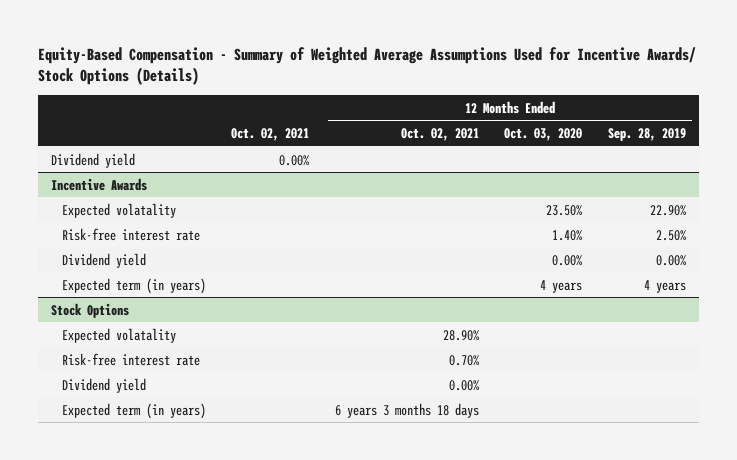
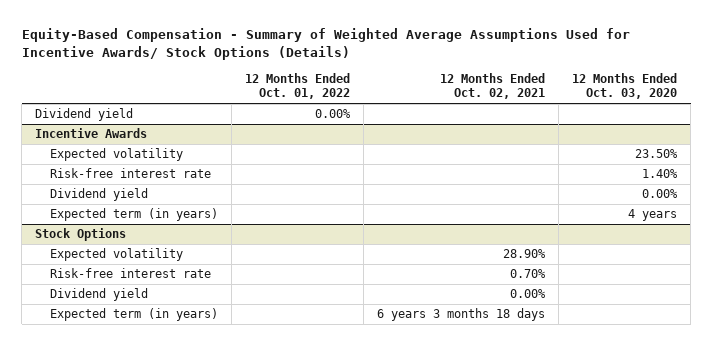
[231,127,310,141] Oct. 02, 2021 -> none
[607,127,686,141] Sep. 28, 2019 -> none
none -> [244,72,350,100] 12 Months Ended Oct. 01, 2022
[61,202,176,218] Expected volatality -> [49,148,183,162] Expected volatility
[61,327,176,343] Expected volatality -> [49,248,183,262] Expected volatility

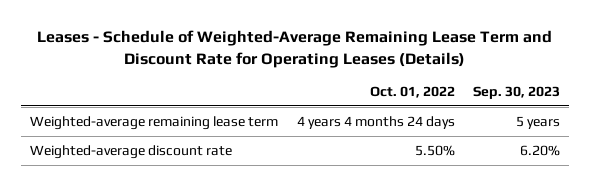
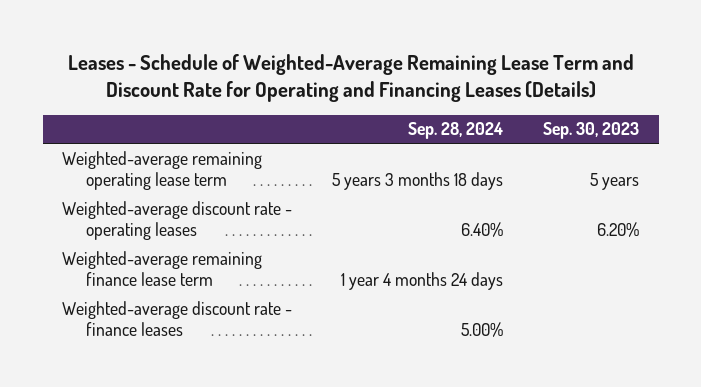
[37,30,553,68] Leases - Schedule of Weighted-Average Remaining Lease Term and Discount Rate for Operating Leases (Details) -> [67,53,634,103] Leases - Schedule of Weighted-Average Remaining Lease Term and Discount Rate for Operating and Financing Leases (Details)
[369,86,455,99] Oct. 01, 2022 -> none
none -> [408,122,504,140] Sep. 28, 2024
[30,115,279,130] Weighted-average remaining lease term -> [62,150,263,190] Weighted-average remaining operating lease term
[30,144,233,159] Weighted-average discount rate -> [62,200,293,240] Weighted-average discount rate - operating leases
none -> [62,250,263,286] Weighted-average remaining finance lease term
none -> [62,300,293,336] Weighted-average discount rate - finance leases

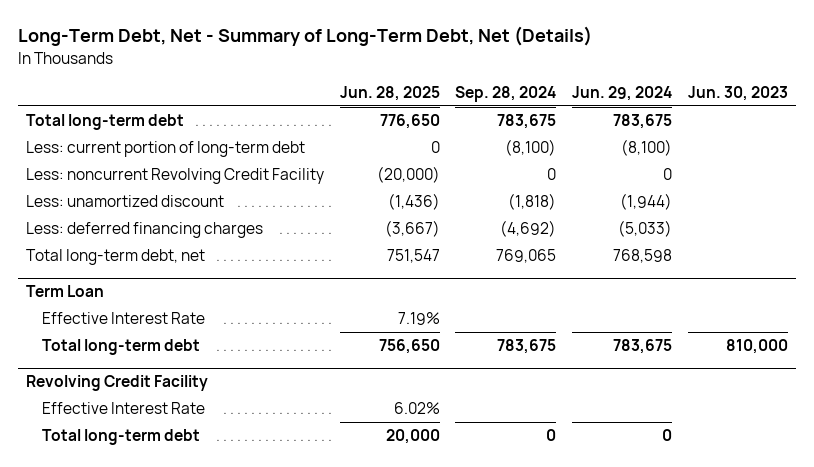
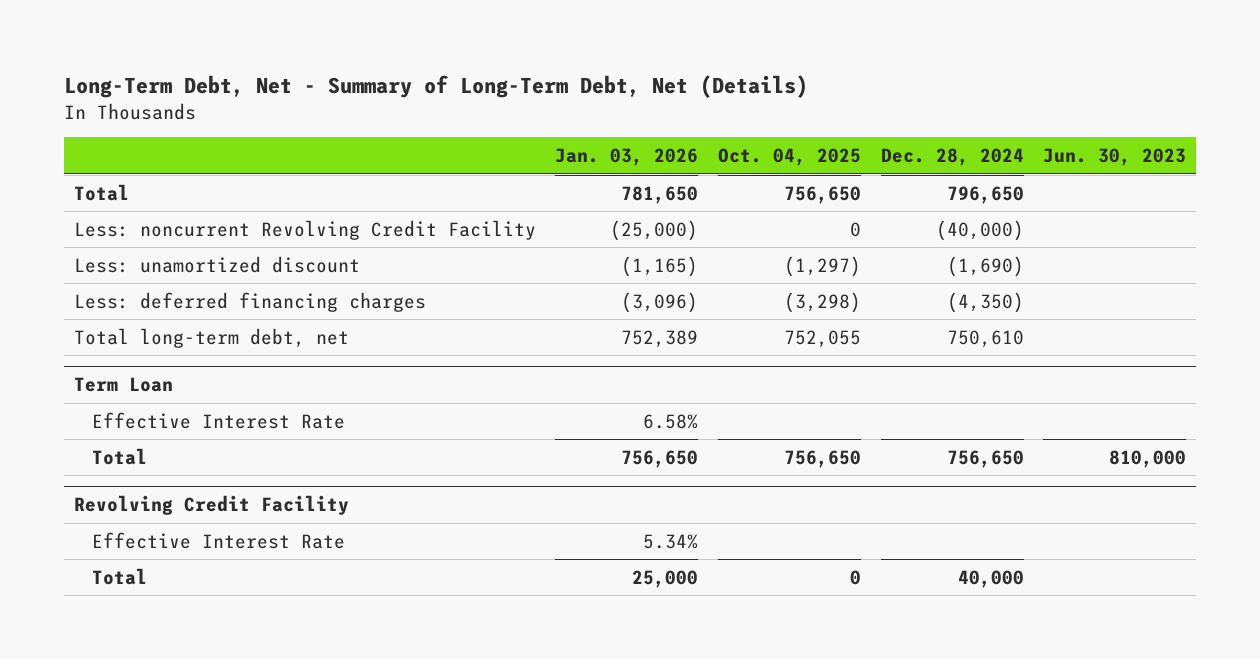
[339,86,440,102] Jun. 28, 2025 -> none
[455,86,557,103] Sep. 28, 2024 -> none
[571,86,672,102] Jun. 29, 2024 -> none
none -> [555,148,699,167] Jan. 03, 2026
none -> [717,148,861,167] Oct. 04, 2025
none -> [880,148,1024,167] Dec. 28, 2024
[25,140,305,157] Less: current portion of long-term debt -> none
[25,113,184,130] Total long-term debt -> [73,183,129,201] Total
[42,338,201,355] Total long-term debt -> [92,447,148,465] Total
[42,428,201,445] Total long-term debt -> [92,567,148,585] Total

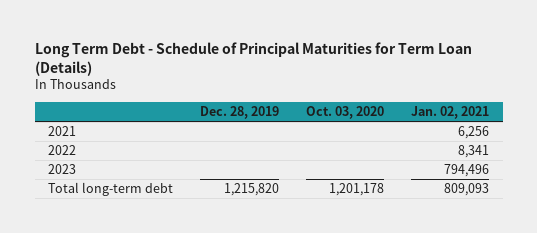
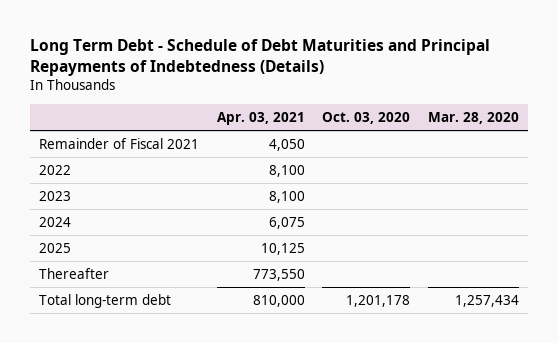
[34,41,472,76] Long Term Debt - Schedule of Principal Maturities for Term Loan (Details) -> [30,39,491,77] Long Term Debt - Schedule of Debt Maturities and Principal Repayments of Indebtedness (Details)
[200,105,280,119] Dec. 28, 2019 -> none
[411,105,490,119] Jan. 02, 2021 -> none
none -> [216,112,305,126] Apr. 03, 2021
none -> [427,112,519,125] Mar. 28, 2020
[48,126,77,137] 2021 -> [38,138,199,150] Remainder of Fiscal 2021
none -> [38,217,71,228] 2024
none -> [38,243,71,254] 2025
none -> [38,268,109,280] Thereafter

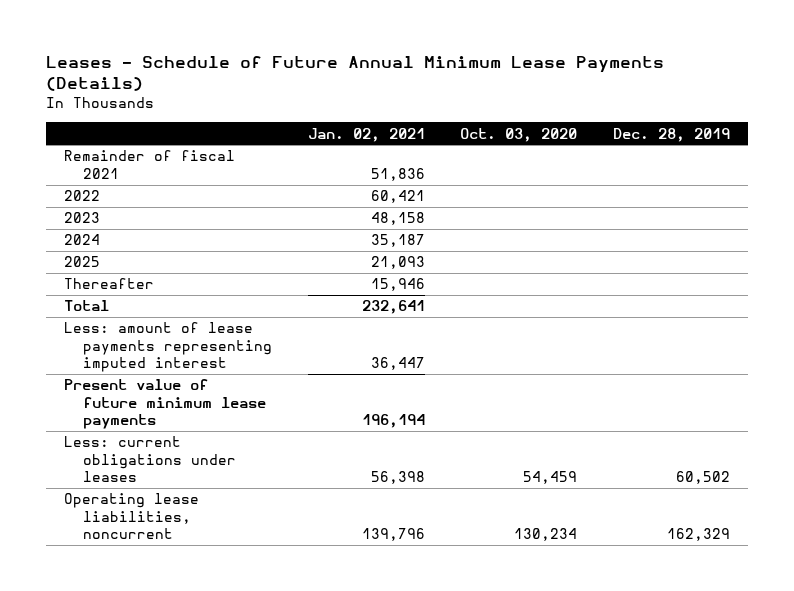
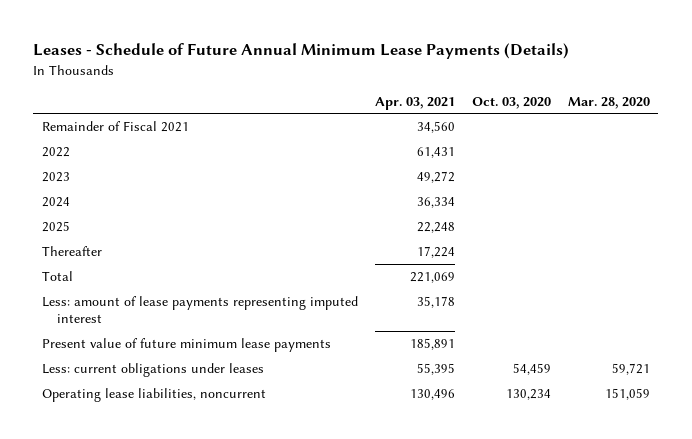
[307,127,425,142] Jan. 02, 2021 -> none
[612,127,730,142] Dec. 28, 2019 -> none
none -> [374,96,455,110] Apr. 03, 2021
none -> [567,96,650,109] Mar. 28, 2020
[63,150,235,179] Remainder of fiscal 2021 -> [41,120,189,132] Remainder of Fiscal 2021

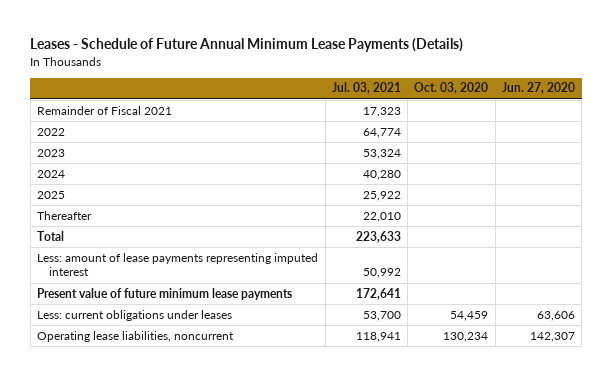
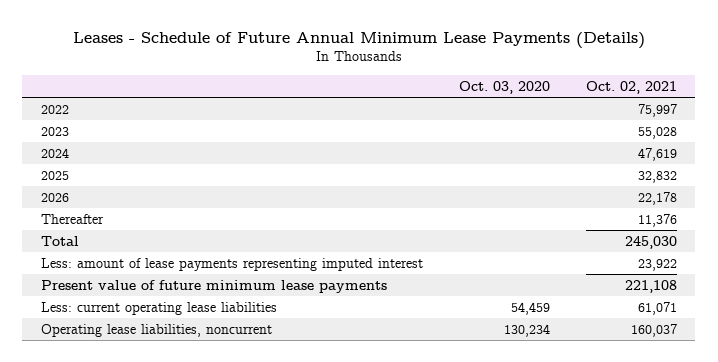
[331,82,401,95] Jul. 03, 2021 -> none
[502,82,576,95] Jun. 27, 2020 -> none
none -> [586,80,678,94] Oct. 02, 2021
[37,105,173,115] Remainder of Fiscal 2021 -> none
none -> [40,192,69,202] 2026
[37,309,233,321] Less: current obligations under leases -> [40,301,277,315] Less: current operating lease liabilities

